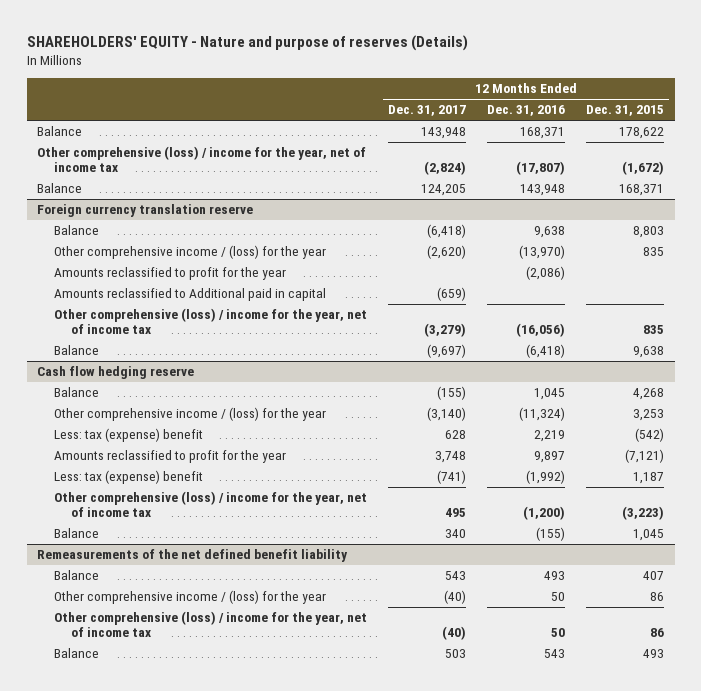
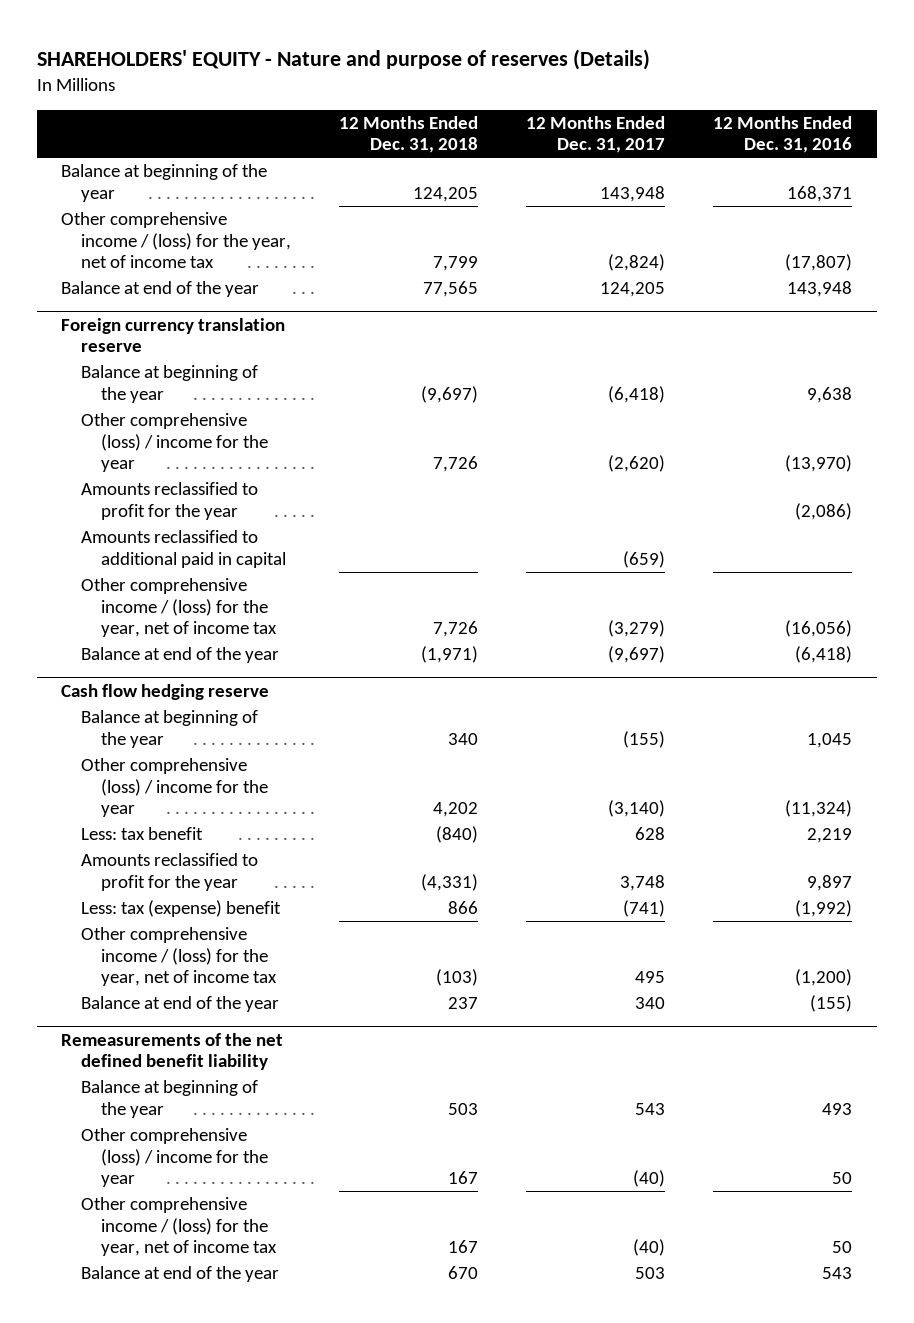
[586,105,665,117] Dec. 31, 2015 -> none
none -> [339,115,479,154] 12 Months Ended Dec. 31, 2018
[37,126,83,137] Balance -> [61,164,268,202] Balance at beginning of the year
[37,146,367,173] Other comprehensive (loss) / income for the year, net of income tax -> [61,212,292,269] Other comprehensive income / (loss) for the year, net of income tax
[37,183,83,194] Balance -> [61,281,260,298] Balance at end of the year
[54,225,100,236] Balance -> [81,365,259,403] Balance at beginning of the year
[54,245,327,260] Other comprehensive income / (loss) for the year -> [81,413,269,473] Other comprehensive (loss) / income for the year
[54,288,327,302] Amounts reclassified to Additional paid in capital -> [81,530,287,568] Amounts reclassified to additional paid in capital
[54,308,368,335] Other comprehensive (loss) / income for the year, net of income tax -> [81,578,278,638] Other comprehensive income / (loss) for the year, net of income tax
[54,345,100,356] Balance -> [81,647,280,664] Balance at end of the year
[54,387,100,398] Balance -> [81,710,259,748] Balance at beginning of the year
[54,407,327,422] Other comprehensive income / (loss) for the year -> [81,758,269,818] Other comprehensive (loss) / income for the year
[54,428,204,443] Less: tax (expense) benefit -> [81,827,204,841] Less: tax benefit
[54,491,368,518] Other comprehensive (loss) / income for the year, net of income tax -> [81,927,278,987] Other comprehensive income / (loss) for the year, net of income tax
[54,528,100,539] Balance -> [81,996,280,1013] Balance at end of the year
[54,570,100,581] Balance -> [81,1080,259,1118] Balance at beginning of the year
[54,590,327,605] Other comprehensive income / (loss) for the year -> [81,1128,269,1188] Other comprehensive (loss) / income for the year
[54,611,368,638] Other comprehensive (loss) / income for the year, net of income tax -> [81,1197,278,1257] Other comprehensive income / (loss) for the year, net of income tax
[54,648,100,659] Balance -> [81,1266,280,1283] Balance at end of the year

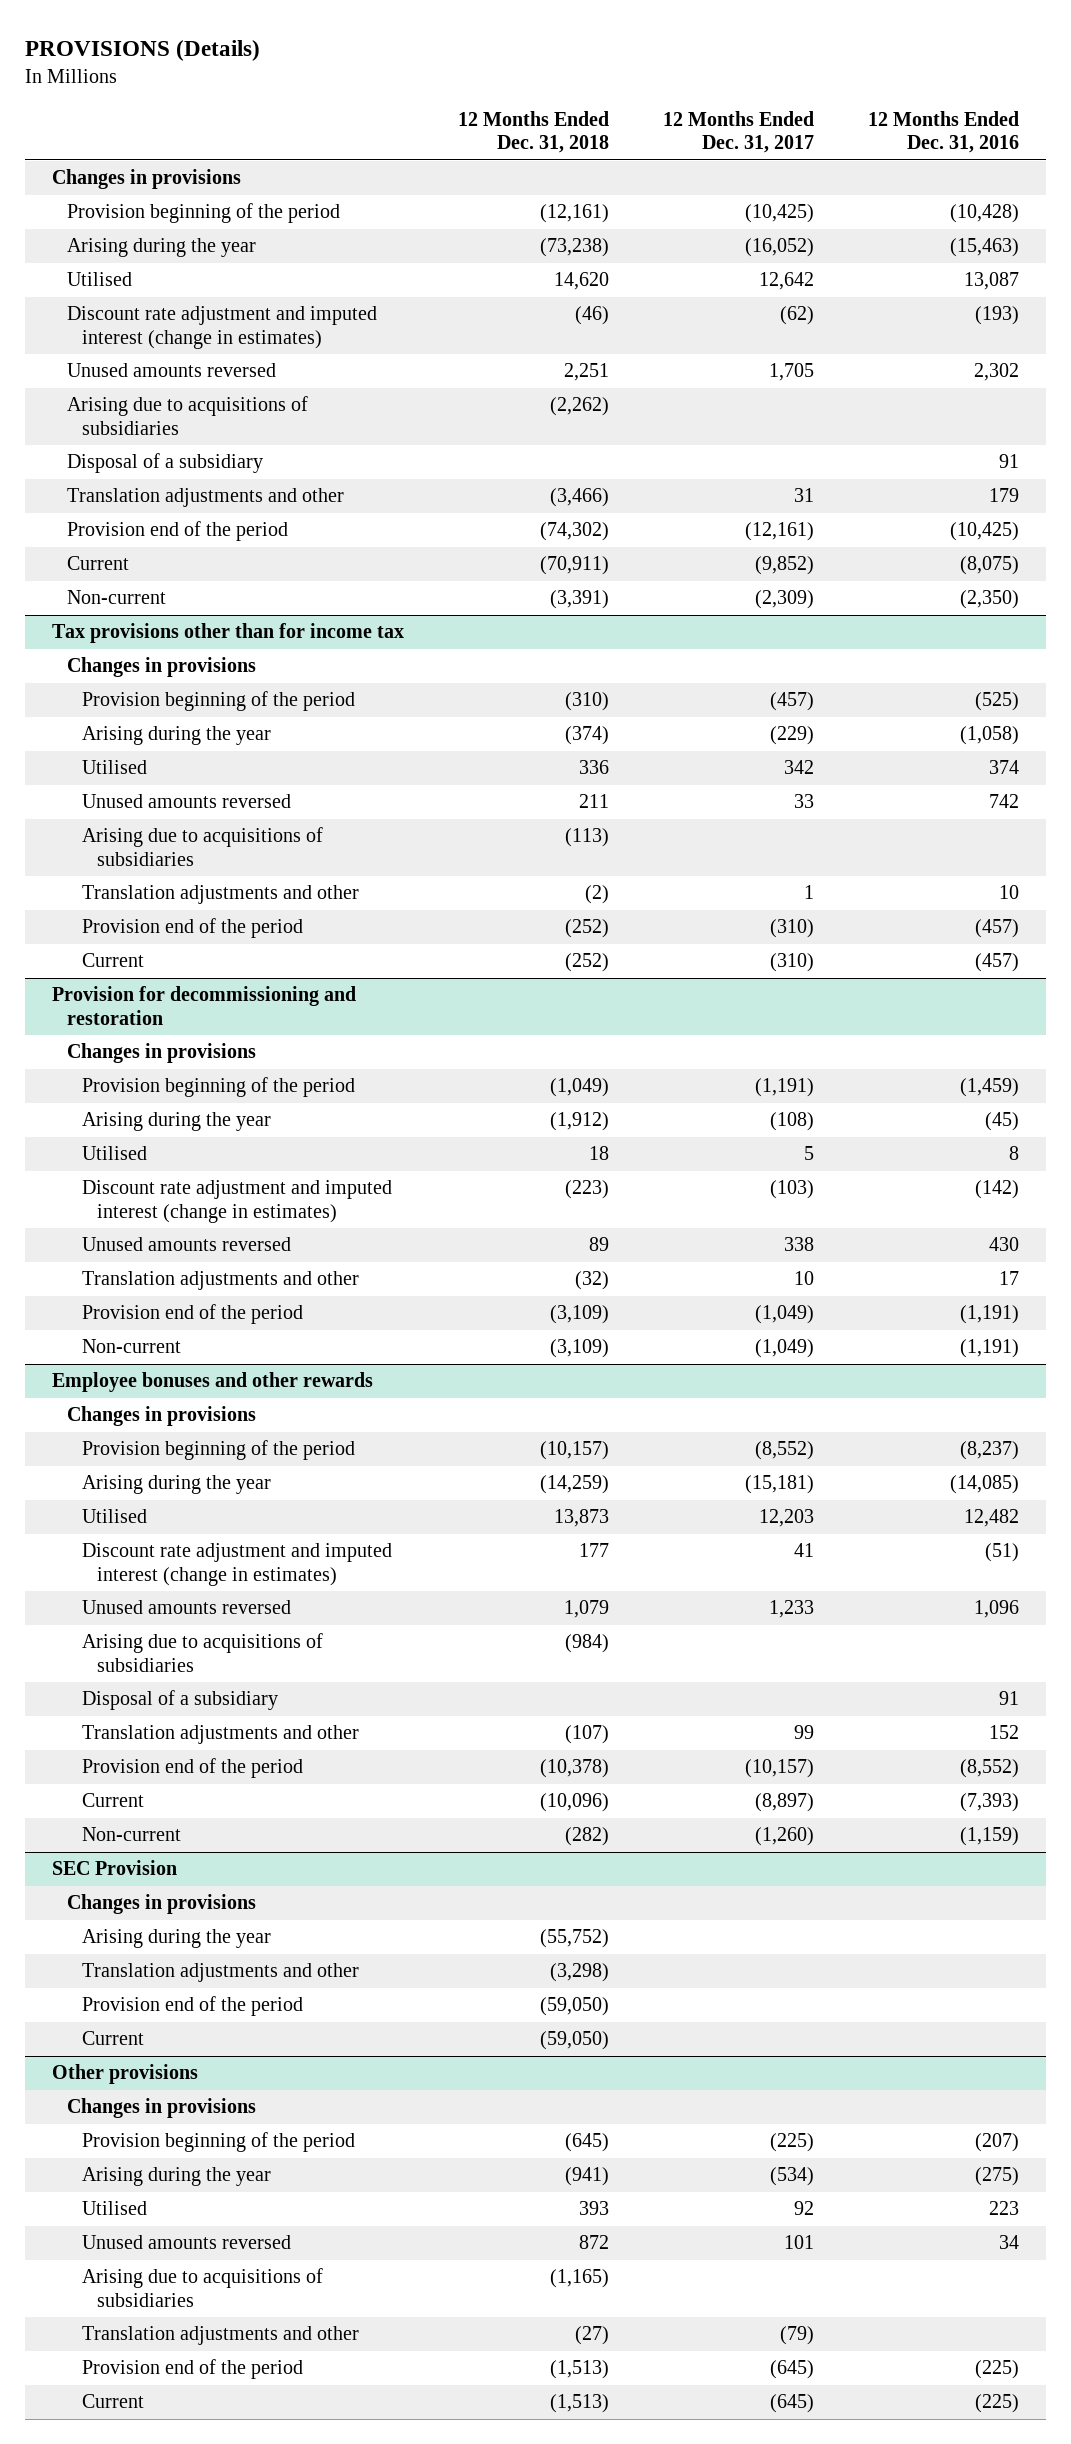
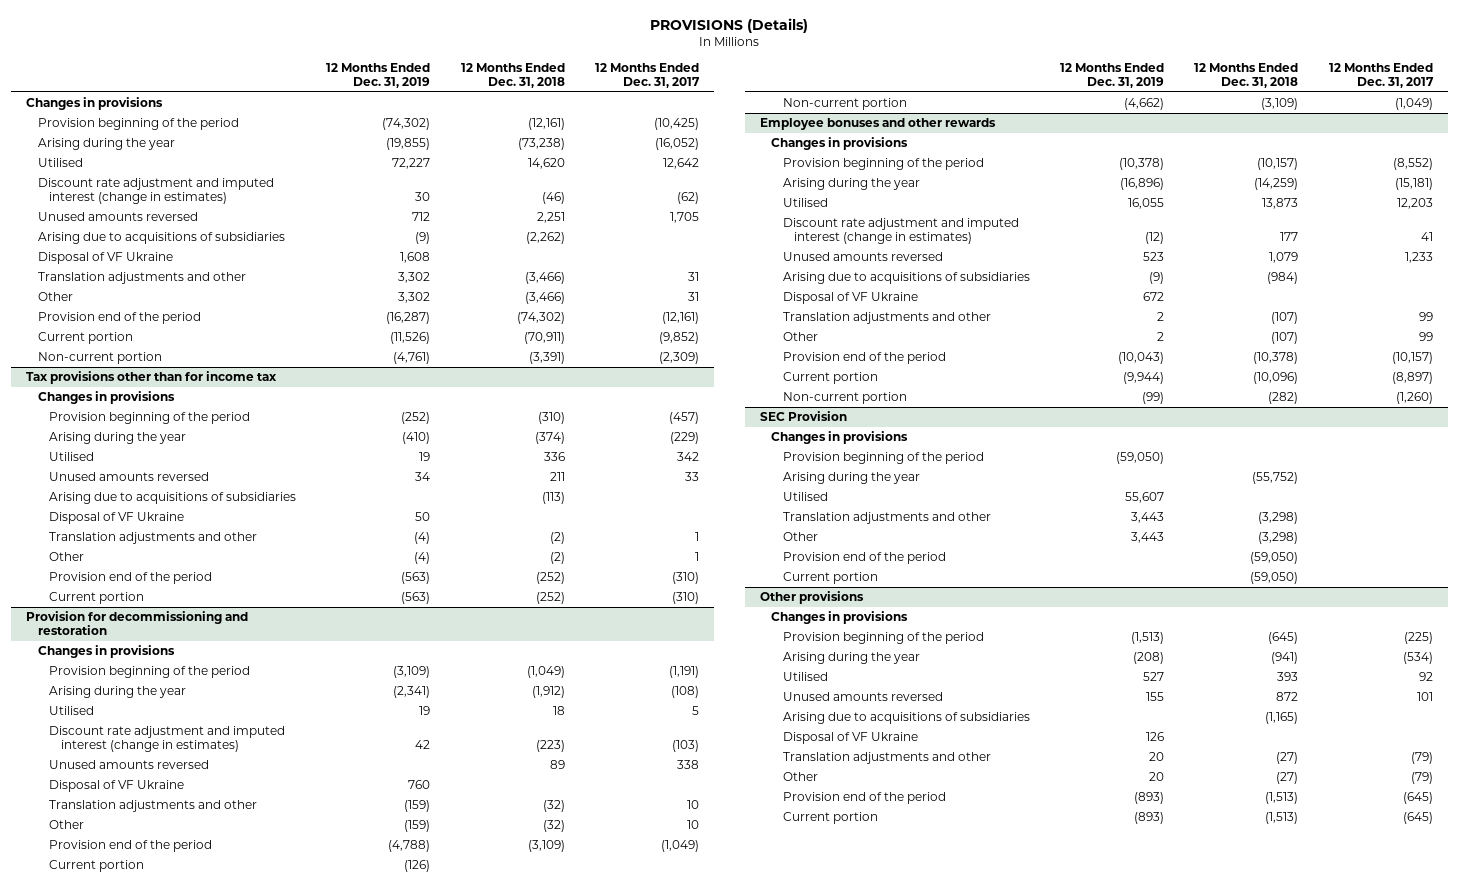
[867,110,1019,154] 12 Months Ended Dec. 31, 2016 -> none
none -> [326,63,431,89] 12 Months Ended Dec. 31, 2019
[67,453,264,474] Disposal of a subsidiary -> [37,252,173,265] Disposal of VF Ukraine
none -> [37,292,73,302] Other
[67,556,130,571] Current -> [37,332,133,345] Current portion
[67,590,167,605] Non-current -> [37,352,162,365] Non-current portion
none -> [49,512,185,525] Disposal of VF Ukraine
none -> [49,552,85,562] Other
[82,953,145,968] Current -> [49,592,145,605] Current portion
none -> [49,780,185,793] Disposal of VF Ukraine
none -> [49,820,85,830] Other
none -> [49,860,145,873] Current portion
[82,1339,182,1354] Non-current -> [782,98,907,111] Non-current portion
[82,1690,279,1711] Disposal of a subsidiary -> [782,292,918,305] Disposal of VF Ukraine
none -> [782,332,818,342] Other
[82,1793,145,1808] Current -> [782,372,878,385] Current portion
[82,1827,182,1842] Non-current -> [782,392,907,405] Non-current portion
none -> [782,452,984,465] Provision beginning of the period
none -> [782,492,828,502] Utilised
none -> [782,532,818,542] Other
[82,2031,145,2046] Current -> [782,572,878,585] Current portion
none -> [782,732,918,745] Disposal of VF Ukraine
none -> [782,772,818,782] Other
[82,2394,145,2409] Current -> [782,812,878,825] Current portion

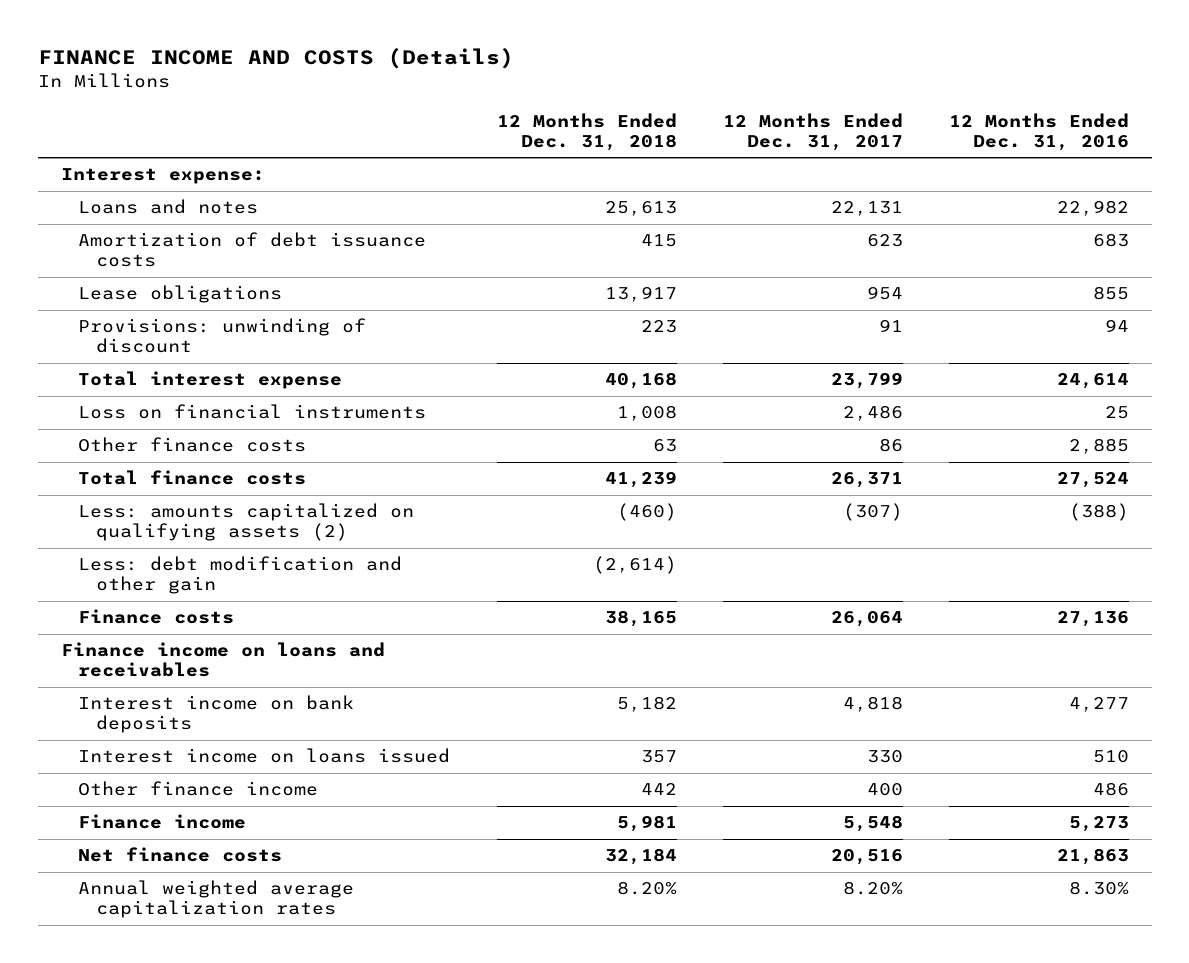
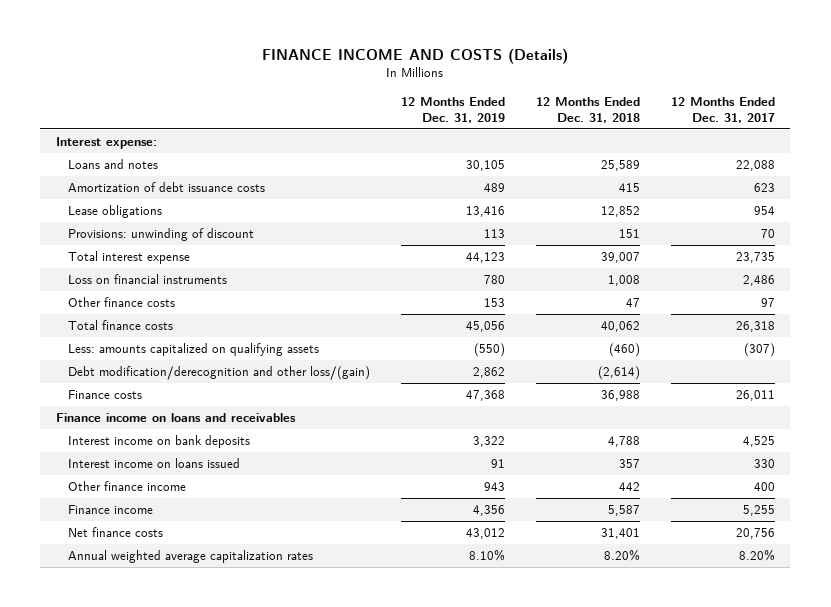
[948,112,1129,151] 12 Months Ended Dec. 31, 2016 -> none
none -> [401,96,506,123] 12 Months Ended Dec. 31, 2019
[604,201,677,217] 25,613 -> [601,159,641,171] 25,589
[830,201,903,217] 22,131 -> [736,159,776,171] 22,088
[604,286,677,303] 13,917 -> [601,205,641,217] 12,852
[640,320,677,334] 223 -> [619,228,641,238] 151
[878,319,903,333] 91 -> [761,228,776,238] 70
[604,372,677,390] 40,168 -> [601,251,641,263] 39,007
[830,372,903,390] 23,799 -> [736,251,776,263] 23,735
[652,439,677,453] 63 -> [626,297,641,307] 47
[878,438,903,453] 86 -> [761,297,776,307] 97
[604,471,677,489] 41,239 -> [601,320,641,332] 40,062
[830,472,903,489] 26,371 -> [736,320,776,332] 26,318
[78,503,415,542] Less: amounts capitalized on qualifying assets (2) -> [68,342,320,356] Less: amounts capitalized on qualifying assets
[78,556,403,595] Less: debt modification and other gain -> [68,365,371,380] Debt modification/derecognition and other loss/(gain)
[604,610,677,628] 38,165 -> [601,389,641,401] 36,988
[830,611,903,628] 26,064 -> [736,389,776,401] 26,011
[616,696,677,713] 5,182 -> [608,435,641,447] 4,788
[842,696,903,713] 4,818 -> [743,435,776,447] 4,525
[616,815,677,833] 5,981 -> [608,504,641,516] 5,587
[842,815,903,833] 5,548 -> [743,504,776,516] 5,255
[604,848,677,866] 32,184 -> [601,527,641,539] 31,401
[830,849,903,866] 20,516 -> [736,527,776,539] 20,756

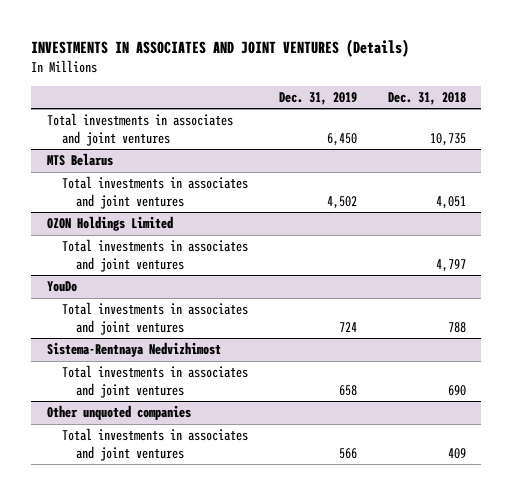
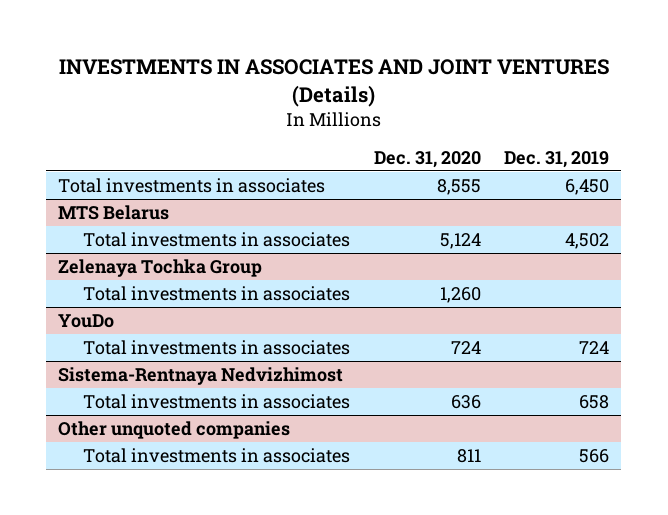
[387,91,466,105] Dec. 31, 2018 -> none
none -> [373,150,481,168] Dec. 31, 2020
[46,113,233,146] Total investments in associates and joint ventures -> [58,178,326,194] Total investments in associates
[46,216,173,232] OZON Holdings Limited -> none
[61,176,248,209] Total investments in associates and joint ventures -> [82,232,350,248] Total investments in associates
none -> [58,259,263,278] Zelenaya Tochka Group
[61,239,248,272] Total investments in associates and joint ventures -> [82,286,350,302] Total investments in associates
[61,302,248,335] Total investments in associates and joint ventures -> [82,340,350,356] Total investments in associates
[61,365,248,398] Total investments in associates and joint ventures -> [82,394,350,410] Total investments in associates
[61,428,248,461] Total investments in associates and joint ventures -> [82,448,350,464] Total investments in associates

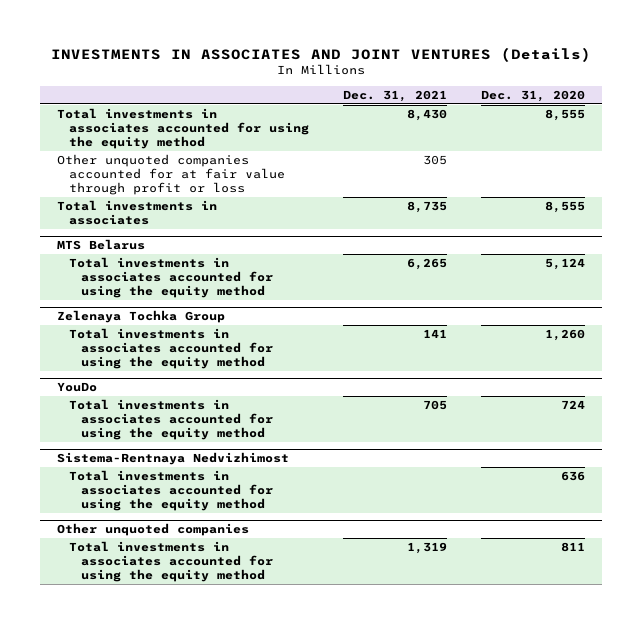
[504,150,610,168] Dec. 31, 2019 -> none
none -> [342,89,447,102] Dec. 31, 2021
none -> [57,107,309,150] Total investments in associates accounted for using the equity method
none -> [57,153,285,196] Other unquoted companies accounted for at fair value through profit or loss
[82,232,350,248] Total investments in associates -> [68,256,273,299] Total investments in associates accounted for using the equity method
[82,286,350,302] Total investments in associates -> [68,327,273,370] Total investments in associates accounted for using the equity method
[82,340,350,356] Total investments in associates -> [68,398,273,441] Total investments in associates accounted for using the equity method
[82,394,350,410] Total investments in associates -> [68,469,273,512] Total investments in associates accounted for using the equity method
[82,448,350,464] Total investments in associates -> [68,540,273,583] Total investments in associates accounted for using the equity method

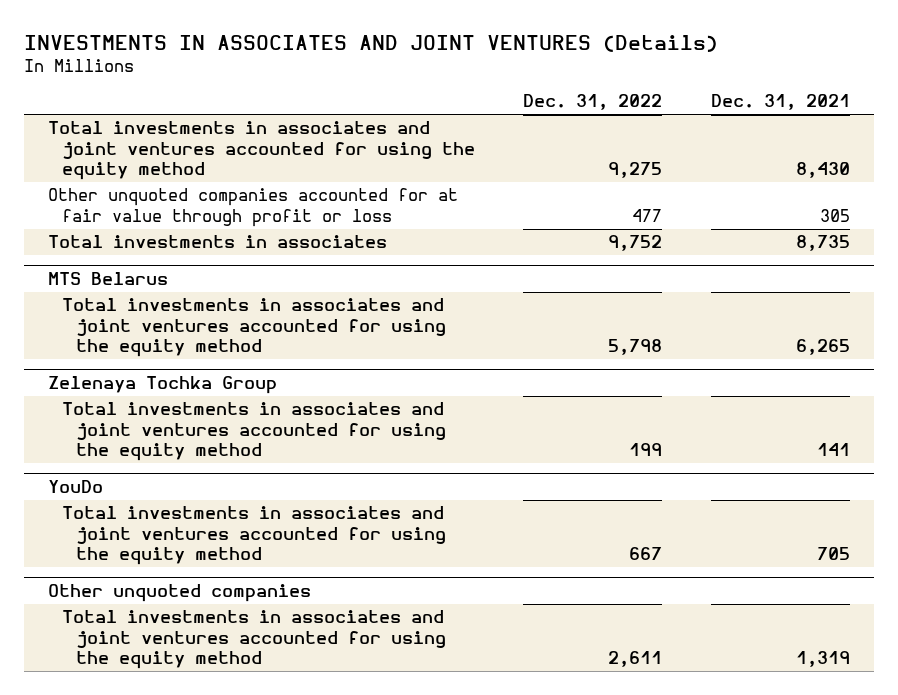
[480,89,585,102] Dec. 31, 2020 -> none
none -> [523,94,663,111] Dec. 31, 2022
[57,107,309,150] Total investments in associates accounted for using the equity method -> [48,121,475,180] Total investments in associates and joint ventures accounted for using the equity method
[68,256,273,299] Total investments in associates accounted for using the equity method -> [61,298,446,357] Total investments in associates and joint ventures accounted for using the equity method
[68,327,273,370] Total investments in associates accounted for using the equity method -> [61,402,446,461] Total investments in associates and joint ventures accounted for using the equity method
[57,451,290,465] Sistema-Rentnaya Nedvizhimost -> none
[68,469,273,512] Total investments in associates accounted for using the equity method -> none
[68,398,273,441] Total investments in associates accounted for using the equity method -> [61,506,446,565] Total investments in associates and joint ventures accounted for using the equity method
[68,540,273,583] Total investments in associates accounted for using the equity method -> [61,610,446,669] Total investments in associates and joint ventures accounted for using the equity method

